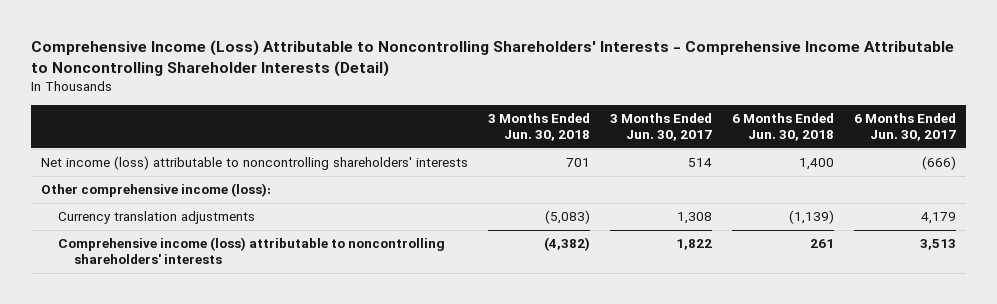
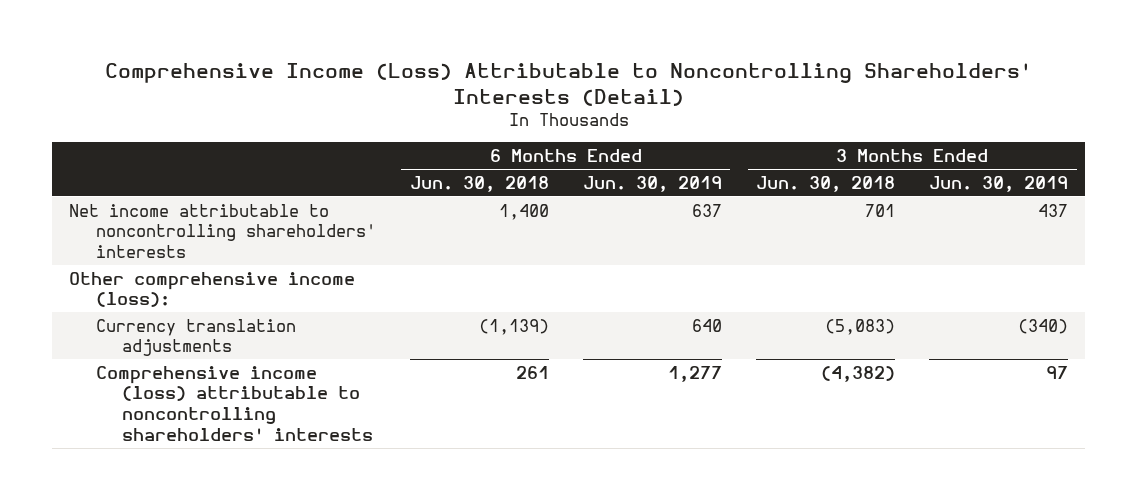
[31,40,955,78] Comprehensive Income (Loss) Attributable to Noncontrolling Shareholders' Interests - Comprehensive Income Attributable to Noncontrolling Shareholder Interests (Detail) -> [104,62,1032,106] Comprehensive Income (Loss) Attributable to Noncontrolling Shareholders' Interests (Detail)
[610,113,713,142] 3 Months Ended Jun. 30, 2017 -> none
[854,113,957,142] 6 Months Ended Jun. 30, 2017 -> none
none -> [582,175,722,192] Jun. 30, 2019
none -> [929,175,1069,192] Jun. 30, 2019
[41,156,469,171] Net income (loss) attributable to noncontrolling shareholders' interests -> [69,203,376,258] Net income attributable to noncontrolling shareholders' interests

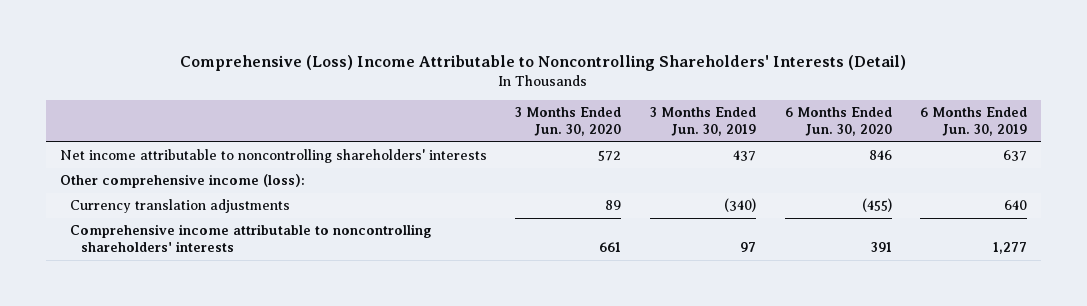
[104,62,1032,106] Comprehensive Income (Loss) Attributable to Noncontrolling Shareholders' Interests (Detail) -> [180,55,907,72] Comprehensive (Loss) Income Attributable to Noncontrolling Shareholders' Interests (Detail)
[409,175,549,192] Jun. 30, 2018 -> none
[756,175,896,192] Jun. 30, 2018 -> none
none -> [515,107,622,137] 3 Months Ended Jun. 30, 2020
none -> [784,107,892,137] 6 Months Ended Jun. 30, 2020
[95,365,373,441] Comprehensive income (loss) attributable to noncontrolling shareholders' interests -> [70,224,432,253] Comprehensive income attributable to noncontrolling shareholders' interests

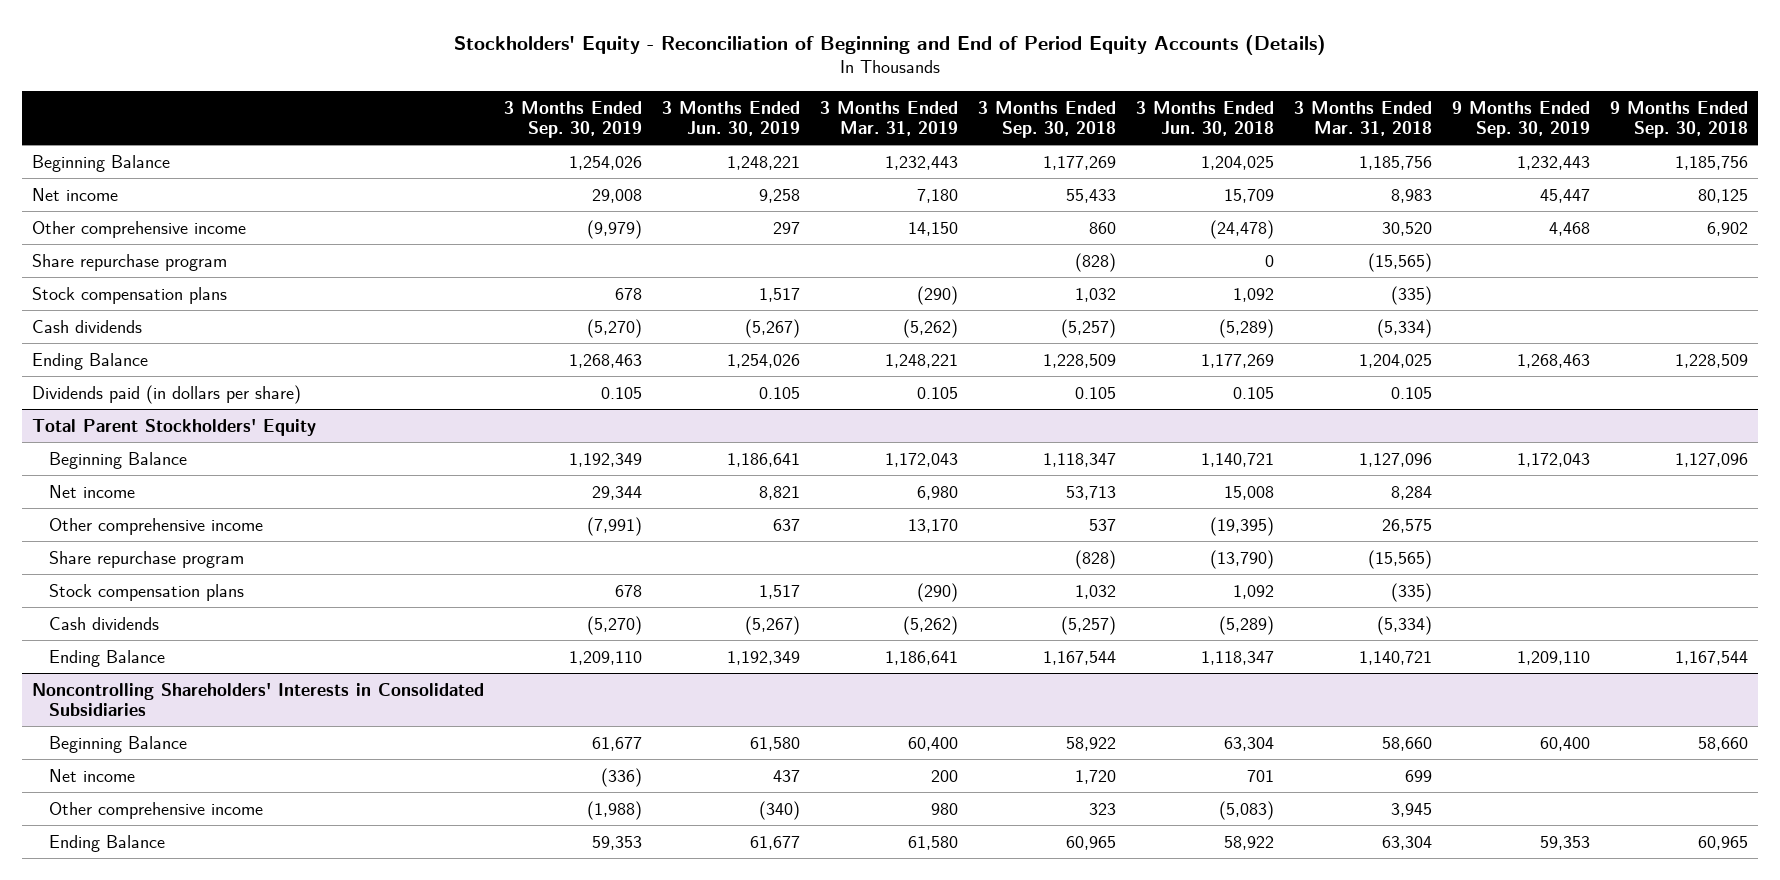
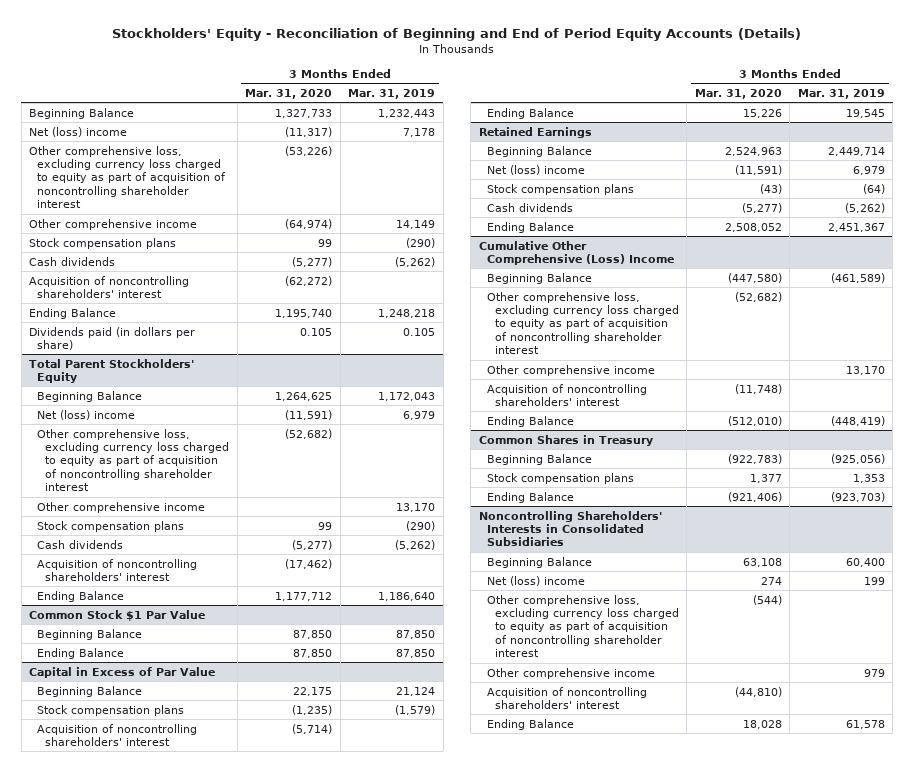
[504,100,643,139] 3 Months Ended Sep. 30, 2019 -> none
[662,100,801,137] 3 Months Ended Jun. 30, 2019 -> none
[978,100,1117,139] 3 Months Ended Sep. 30, 2018 -> none
[1136,100,1275,137] 3 Months Ended Jun. 30, 2018 -> none
[1294,100,1433,137] 3 Months Ended Mar. 31, 2018 -> none
[1451,100,1590,139] 9 Months Ended Sep. 30, 2019 -> none
[1609,100,1748,139] 9 Months Ended Sep. 30, 2018 -> none
none -> [245,88,333,99] Mar. 31, 2020
[32,253,228,271] Share repurchase program -> none
[32,187,119,201] Net income -> [29,126,128,137] Net (loss) income
[917,188,959,203] 7,180 -> [403,127,436,137] 7,178
none -> [29,145,227,209] Other comprehensive loss, excluding currency loss charged to equity as part of acquisition of noncontrolling shareholder interest
[908,221,959,236] 14,150 -> [396,219,436,229] 14,149
none -> [29,275,190,298] Acquisition of noncontrolling shareholders' interest
[885,353,959,368] 1,248,221 -> [378,308,436,318] 1,248,218
[48,484,135,498] Net income -> [37,409,136,420] Net (loss) income
[917,485,959,500] 6,980 -> [403,410,436,420] 6,979
none -> [37,428,230,492] Other comprehensive loss, excluding currency loss charged to equity as part of acquisition of noncontrolling shareholder interest
[48,550,244,568] Share repurchase program -> none
none -> [37,558,198,581] Acquisition of noncontrolling shareholders' interest
[885,650,959,665] 1,186,641 -> [378,591,436,601] 1,186,640
none -> [29,609,206,621] Common Stock $1 Par Value
none -> [37,628,143,640] Beginning Balance
none -> [37,647,125,659] Ending Balance
none -> [29,666,216,678] Capital in Excess of Par Value
none -> [37,685,143,697] Beginning Balance
none -> [37,704,185,716] Stock compensation plans
none -> [37,723,198,746] Acquisition of noncontrolling shareholders' interest
none -> [486,107,574,119] Ending Balance
none -> [478,126,592,138] Retained Earnings
none -> [486,145,592,157] Beginning Balance
none -> [486,164,585,175] Net (loss) income
none -> [486,183,634,195] Stock compensation plans
none -> [486,202,573,212] Cash dividends
none -> [486,221,574,233] Ending Balance
none -> [478,240,674,265] Cumulative Other Comprehensive (Loss) Income
none -> [486,272,592,284] Beginning Balance
none -> [486,291,679,355] Other comprehensive loss, excluding currency loss charged to equity as part of acquisition of noncontrolling shareholder interest
none -> [486,364,655,376] Other comprehensive income
none -> [486,383,647,406] Acquisition of noncontrolling shareholders' interest
none -> [486,415,574,427] Ending Balance
none -> [478,434,653,446] Common Shares in Treasury
none -> [486,453,592,465] Beginning Balance
none -> [486,472,634,484] Stock compensation plans
none -> [486,491,574,503] Ending Balance
[48,768,135,782] Net income -> [486,575,585,586] Net (loss) income
[931,769,959,782] 200 -> [863,576,885,585] 199
none -> [486,594,679,658] Other comprehensive loss, excluding currency loss charged to equity as part of acquisition of noncontrolling shareholder interest
[931,802,959,815] 980 -> [863,668,885,677] 979
none -> [486,686,647,709] Acquisition of noncontrolling shareholders' interest
[908,835,959,850] 61,580 -> [845,719,885,729] 61,578

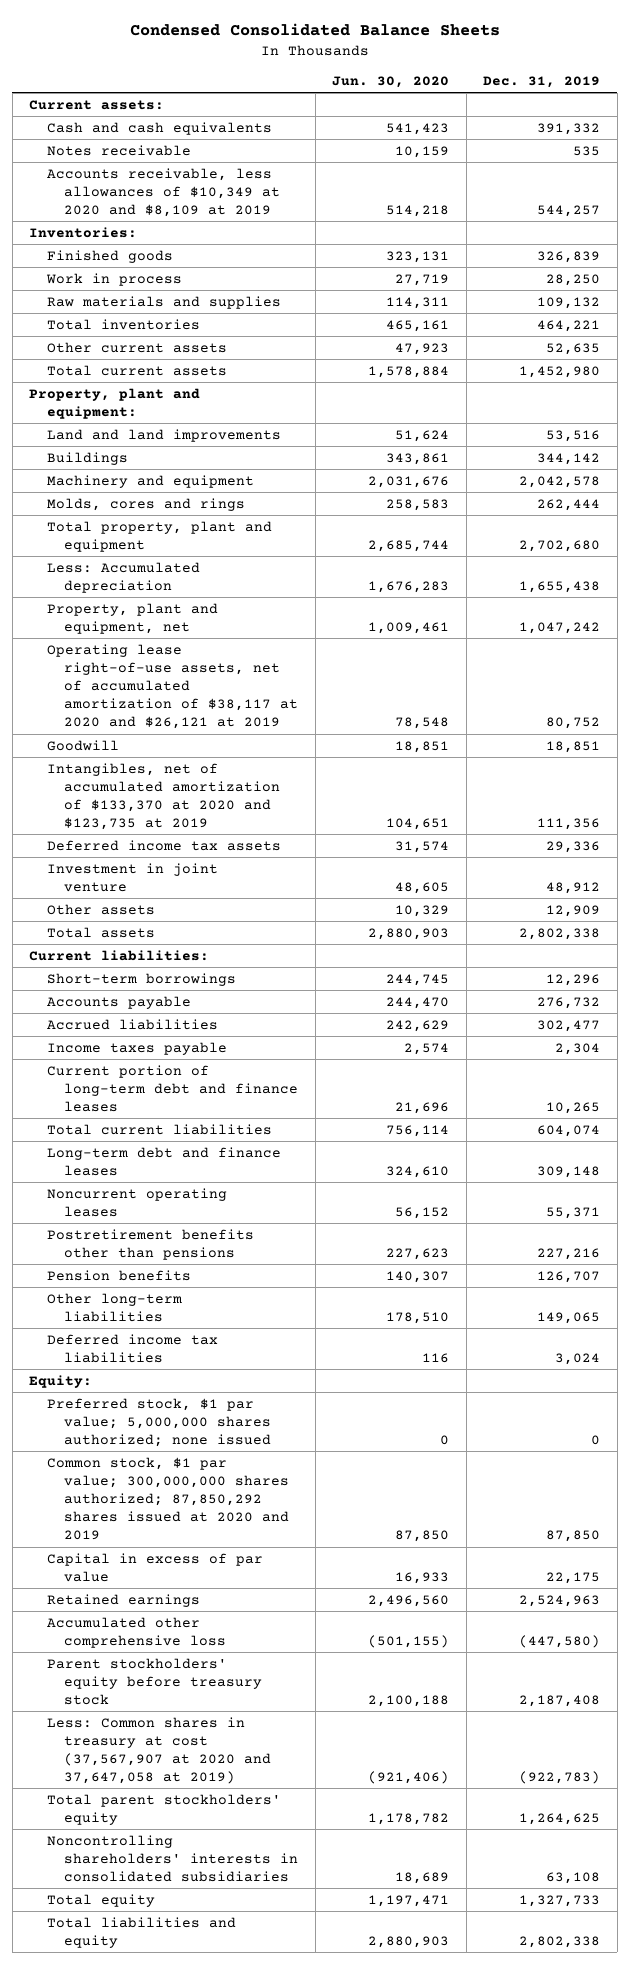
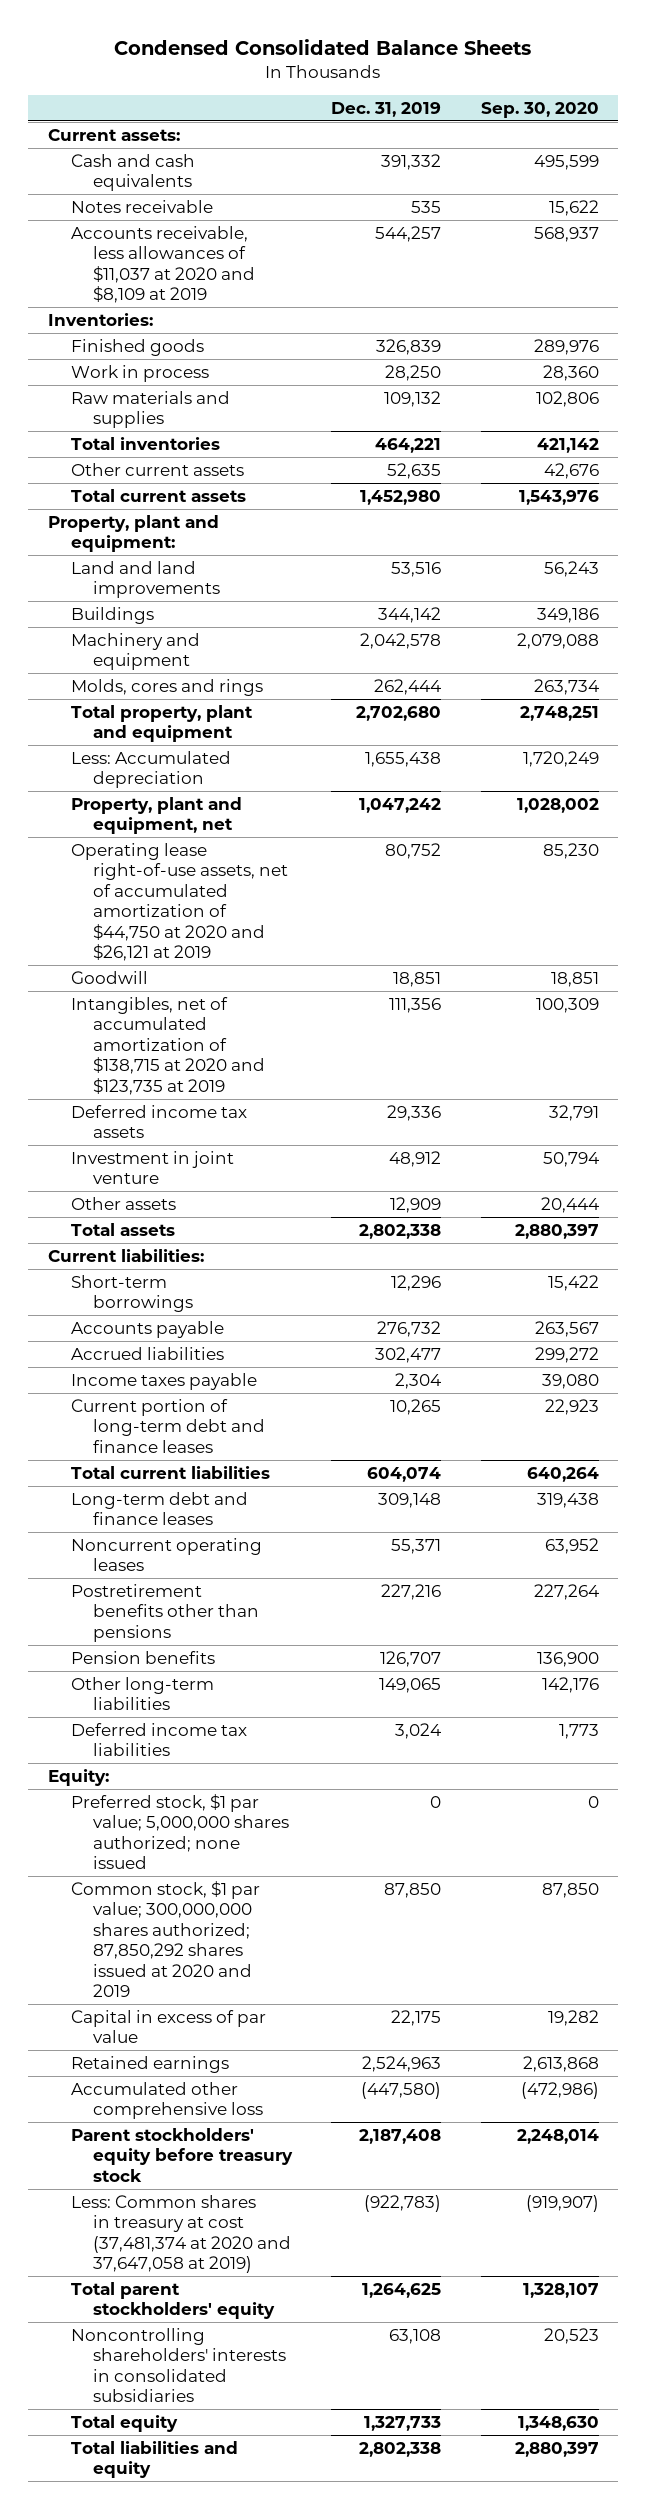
[332,75,450,88] Jun. 30, 2020 -> none
none -> [480,101,599,118] Sep. 30, 2020
[46,167,281,218] Accounts receivable, less allowances of $10,349 at 2020 and $8,109 at 2019 -> [70,225,256,304] Accounts receivable, less allowances of $11,037 at 2020 and $8,109 at 2019
[46,643,299,730] Operating lease right-of-use assets, net of accumulated amortization of $38,117 at 2020 and $26,121 at 2019 -> [70,842,289,962] Operating lease right-of-use assets, net of accumulated amortization of $44,750 at 2020 and $26,121 at 2019
[46,762,281,831] Intangibles, net of accumulated amortization of $133,370 at 2020 and $123,735 at 2019 -> [70,996,266,1095] Intangibles, net of accumulated amortization of $138,715 at 2020 and $123,735 at 2019
[46,1716,272,1785] Less: Common shares in treasury at cost (37,567,907 at 2020 and 37,647,058 at 2019) -> [70,2194,292,2274] Less: Common shares in treasury at cost (37,481,374 at 2020 and 37,647,058 at 2019)

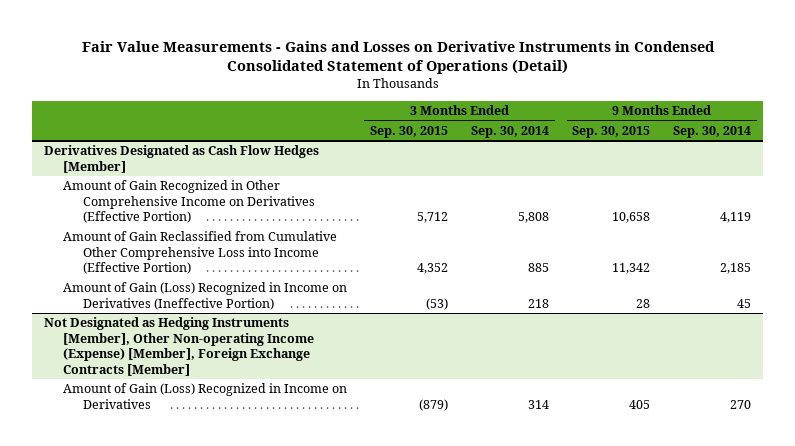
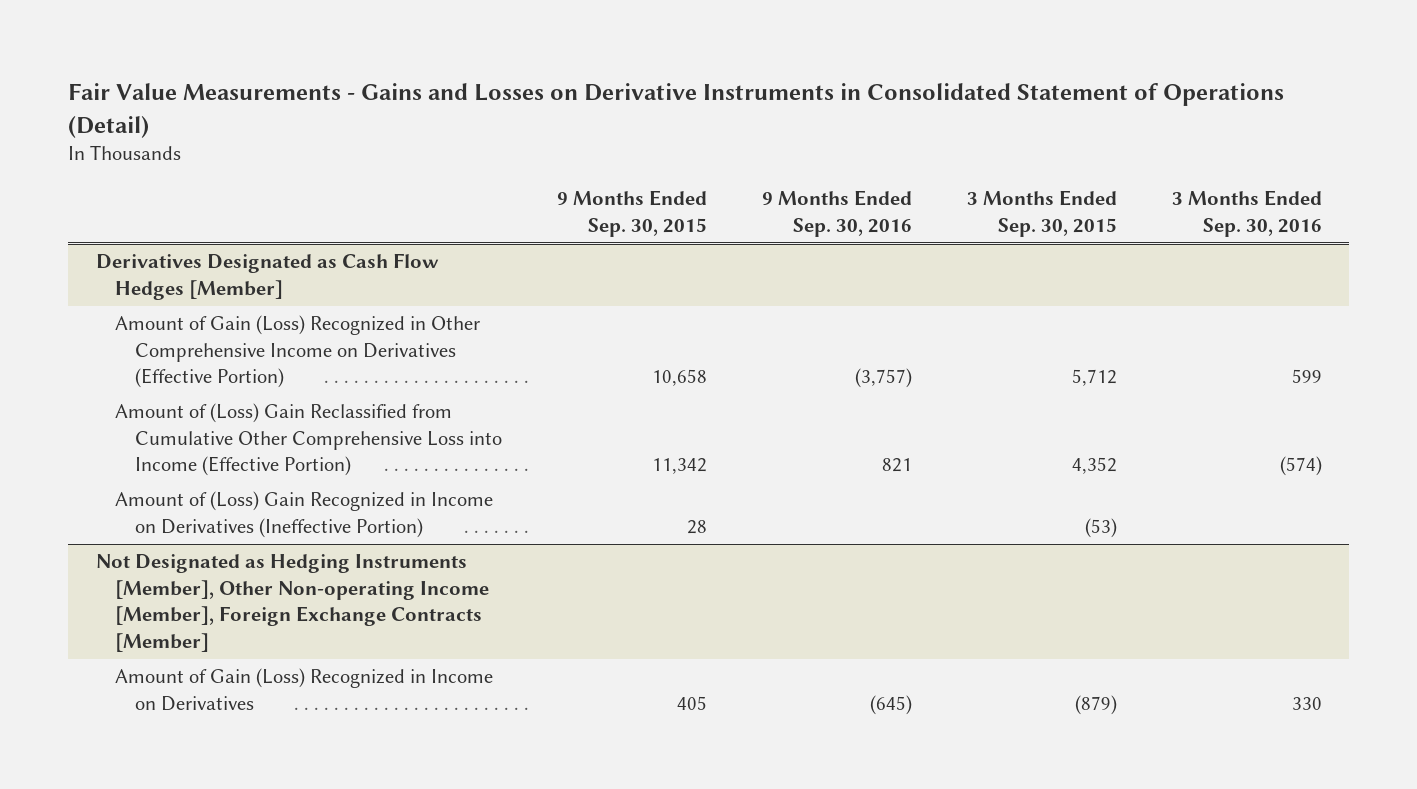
[81,40,715,75] Fair Value Measurements - Gains and Losses on Derivative Instruments in Condensed Consolidated Statement of Operations (Detail) -> [68,83,1285,138] Fair Value Measurements - Gains and Losses on Derivative Instruments in Consolidated Statement of Operations (Detail)
[471,125,550,138] Sep. 30, 2014 -> none
[673,125,752,138] Sep. 30, 2014 -> none
none -> [761,190,912,237] 9 Months Ended Sep. 30, 2016
none -> [1171,190,1322,237] 3 Months Ended Sep. 30, 2016
[63,180,315,224] Amount of Gain Recognized in Other Comprehensive Income on Derivatives (Effective Portion) -> [115,315,481,389] Amount of Gain (Loss) Recognized in Other Comprehensive Income on Derivatives (Effective Portion)
[63,231,338,275] Amount of Gain Reclassified from Cumulative Other Comprehensive Loss into Income (Effective Portion) -> [115,403,502,477] Amount of (Loss) Gain Reclassified from Cumulative Other Comprehensive Loss into Income (Effective Portion)
[63,282,348,310] Amount of Gain (Loss) Recognized in Income on Derivatives (Ineffective Portion) -> [115,491,494,538] Amount of (Loss) Gain Recognized in Income on Derivatives (Ineffective Portion)
[43,317,315,377] Not Designated as Hedging Instruments [Member], Other Non-operating Income (Expense) [Member], Foreign Exchange Contracts [Member] -> [95,554,490,652] Not Designated as Hedging Instruments [Member], Other Non-operating Income [Member], Foreign Exchange Contracts [Member]

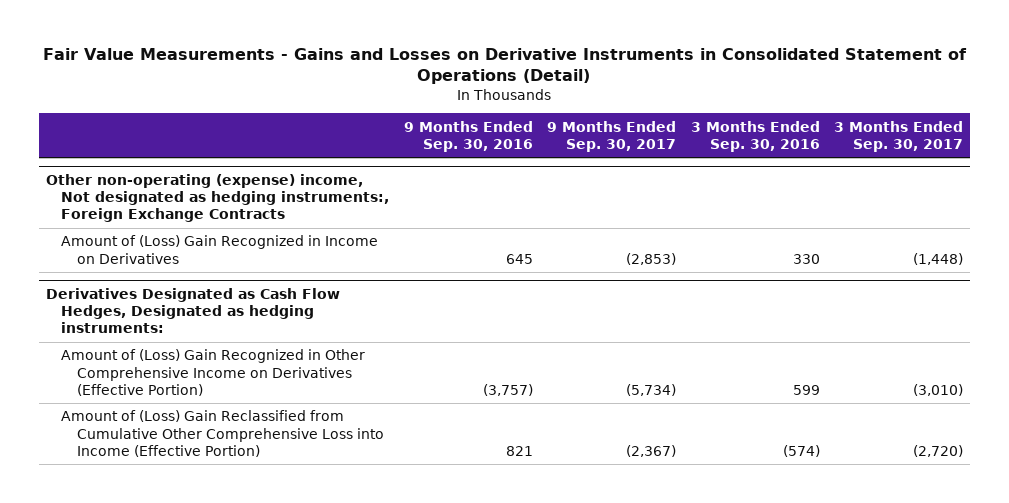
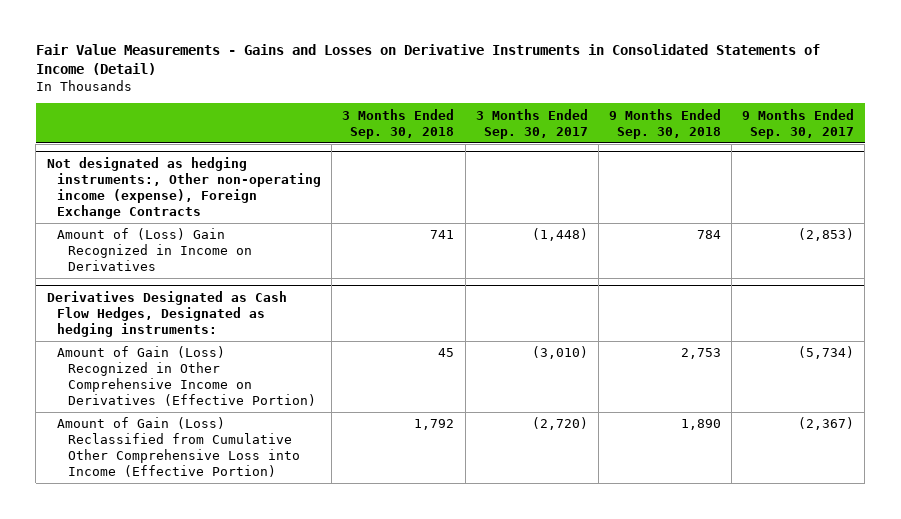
[43,48,968,85] Fair Value Measurements - Gains and Losses on Derivative Instruments in Consolidated Statement of Operations (Detail) -> [35,44,820,76] Fair Value Measurements - Gains and Losses on Derivative Instruments in Consolidated Statements of Income (Detail)
[403,120,533,152] 9 Months Ended Sep. 30, 2016 -> none
[690,120,820,152] 3 Months Ended Sep. 30, 2016 -> none
none -> [342,108,455,139] 3 Months Ended Sep. 30, 2018
none -> [608,108,721,139] 9 Months Ended Sep. 30, 2018
[46,173,390,223] Other non-operating (expense) income, Not designated as hedging instruments:, Foreign Exchange Contracts -> [46,157,322,220] Not designated as hedging instruments:, Other non-operating income (expense), Foreign Exchange Contracts
[61,349,366,396] Amount of (Loss) Gain Recognized in Other Comprehensive Income on Derivatives (Effective Portion) -> [57,346,316,407] Amount of Gain (Loss) Recognized in Other Comprehensive Income on Derivatives (Effective Portion)
[61,410,384,457] Amount of (Loss) Gain Reclassified from Cumulative Other Comprehensive Loss into Income (Effective Portion) -> [57,417,300,478] Amount of Gain (Loss) Reclassified from Cumulative Other Comprehensive Loss into Income (Effective Portion)

